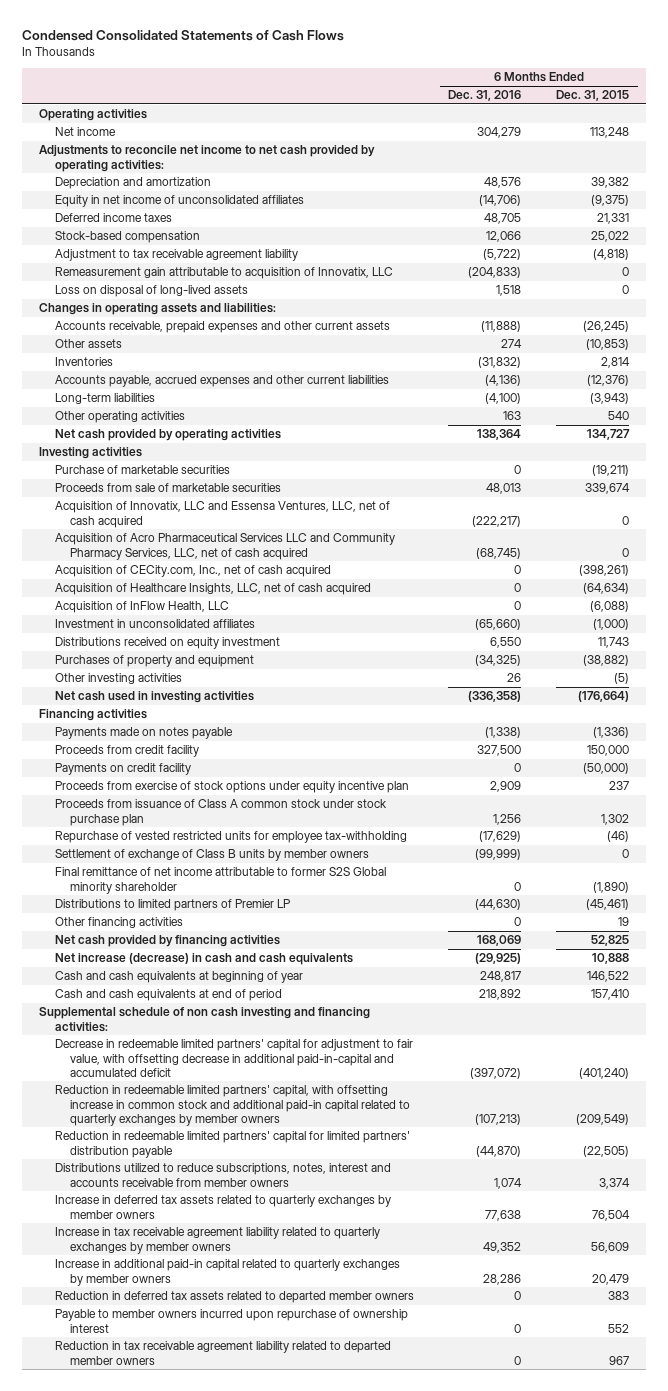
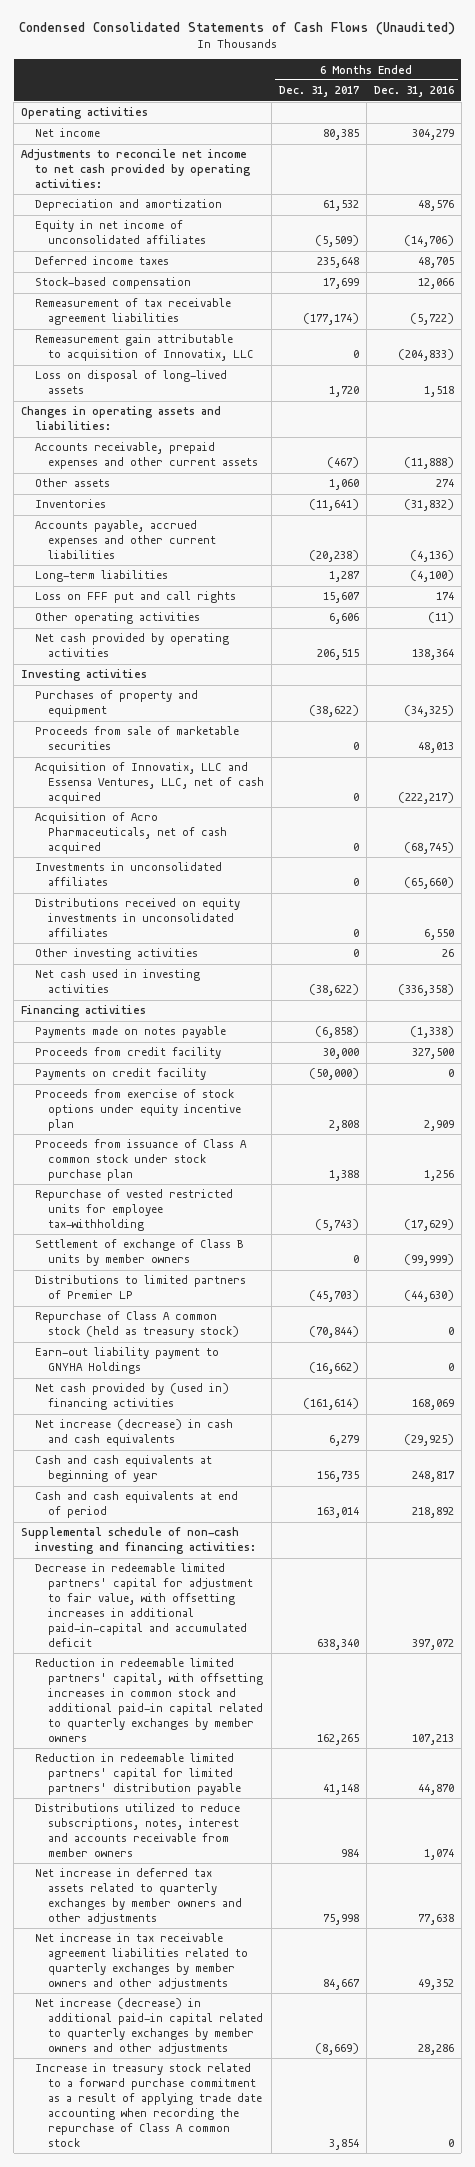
[21,30,344,42] Condensed Consolidated Statements of Cash Flows -> [19,21,456,35] Condensed Consolidated Statements of Cash Flows (Unaudited)
[556,90,630,102] Dec. 31, 2015 -> none
none -> [279,86,360,98] Dec. 31, 2017
[54,249,298,262] Adjustment to tax receivable agreement liability -> [34,298,231,326] Remeasurement of tax receivable agreement liabilities
none -> [34,591,236,604] Loss on FFF put and call rights
[503,411,522,421] 163 -> [427,612,454,624] (11)
[54,465,230,475] Purchase of marketable securities -> none
[54,655,254,668] Purchases of property and equipment -> [34,690,198,718] Purchases of property and equipment
[54,565,331,578] Acquisition of CECity.com, Inc., net of cash acquired -> none
[54,583,371,596] Acquisition of Healthcare Insights, LLC, net of cash acquired -> none
[54,601,229,614] Acquisition of InFlow Health, LLC -> none
[54,533,395,560] Acquisition of Acro Pharmaceutical Services LLC and Community Pharmacy Services, LLC, net of cash acquired -> [34,812,228,855] Acquisition of Acro Pharmaceuticals, net of cash acquired
[54,619,255,629] Investment in unconsolidated affiliates -> [34,862,222,887] Investments in unconsolidated affiliates
[54,637,280,650] Distributions received on equity investment -> [34,898,240,938] Distributions received on equity investments in unconsolidated affiliates
[54,867,386,894] Final remittance of net income attributable to former S2S Global minority shareholder -> none
[54,917,183,929] Other financing activities -> none
none -> [34,1311,240,1339] Repurchase of Class A common stock (held as treasury stock)
none -> [34,1347,219,1375] Earn-out liability payment to GNYHA Holdings
[54,935,280,948] Net cash provided by financing activities -> [34,1383,229,1411] Net cash provided by (used in) financing activities
[38,1007,370,1032] Supplemental schedule of non cash investing and financing activities: -> [21,1527,256,1555] Supplemental schedule of non-cash investing and financing activities:
[54,1039,413,1077] Decrease in redeemable limited partners' capital for adjustment to fair value, with offsetting decrease in additional paid-in-capital and accumulated deficit -> [34,1563,254,1647] Decrease in redeemable limited partners' capital for adjustment to fair value, with offsetting increases in additional paid-in-capital and accumulated deficit
[470,1067,522,1079] (397,072) -> [411,1638,454,1650] 397,072
[54,1085,411,1126] Reduction in redeemable limited partners' capital, with offsetting increase in common stock and additional paid-in capital related to quarterly exchanges by member owners -> [34,1658,264,1742] Reduction in redeemable limited partners' capital, with offsetting increases in common stock and additional paid-in capital related to quarterly exchanges by member owners
[475,1113,522,1125] (107,213) -> [411,1733,454,1745] 107,213
[476,1145,522,1157] (44,870) -> [417,1784,454,1796] 44,870
[54,1291,414,1304] Reduction in deferred tax assets related to departed member owners -> none
[54,1309,408,1333] Payable to member owners incurred upon repurchase of ownership interest -> none
[54,1341,391,1365] Reduction in tax receivable agreement liability related to departed member owners -> none
[54,1195,391,1219] Increase in deferred tax assets related to quarterly exchanges by member owners -> [34,1868,243,1924] Net increase in deferred tax assets related to quarterly exchanges by member owners and other adjustments
[54,1227,380,1254] Increase in tax receivable agreement liability related to quarterly exchanges by member owners -> [34,1933,249,1989] Net increase in tax receivable agreement liabilities related to quarterly exchanges by member owners and other adjustments
[54,1259,400,1286] Increase in additional paid-in capital related to quarterly exchanges by member owners -> [34,1998,264,2054] Net increase (decrease) in additional paid-in capital related to quarterly exchanges by member owners and other adjustments
none -> [34,2063,263,2147] Increase in treasury stock related to a forward purchase commitment as a result of applying trade date accounting when recording the repurchase of Class A common stock

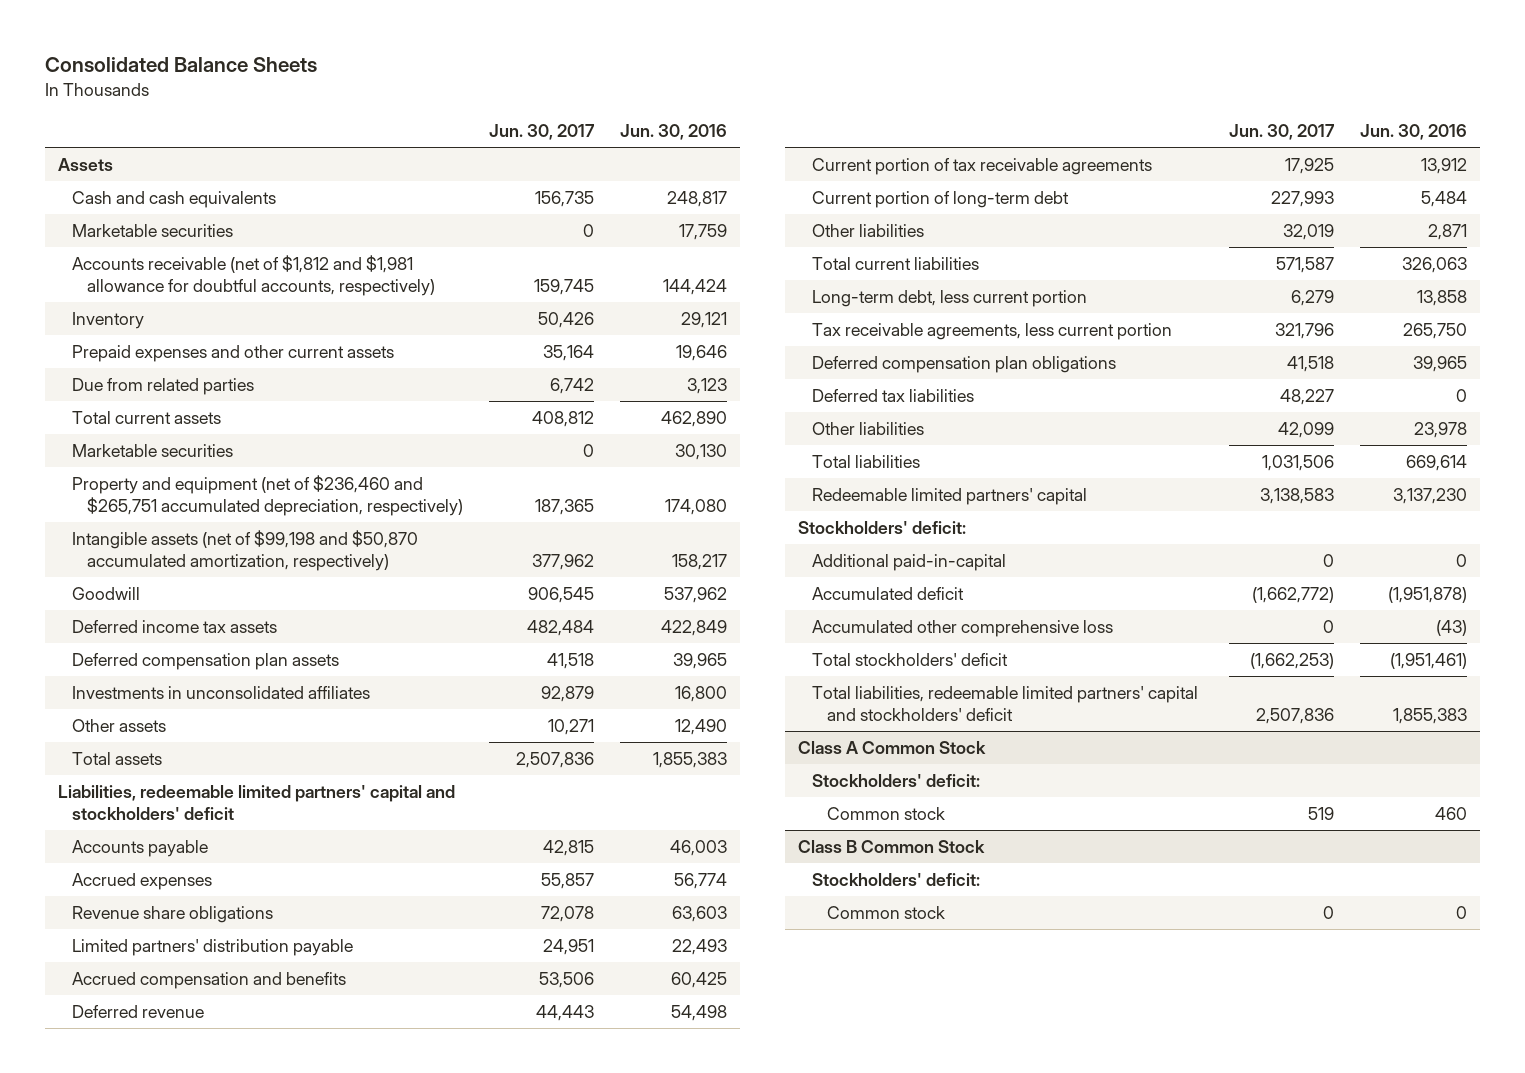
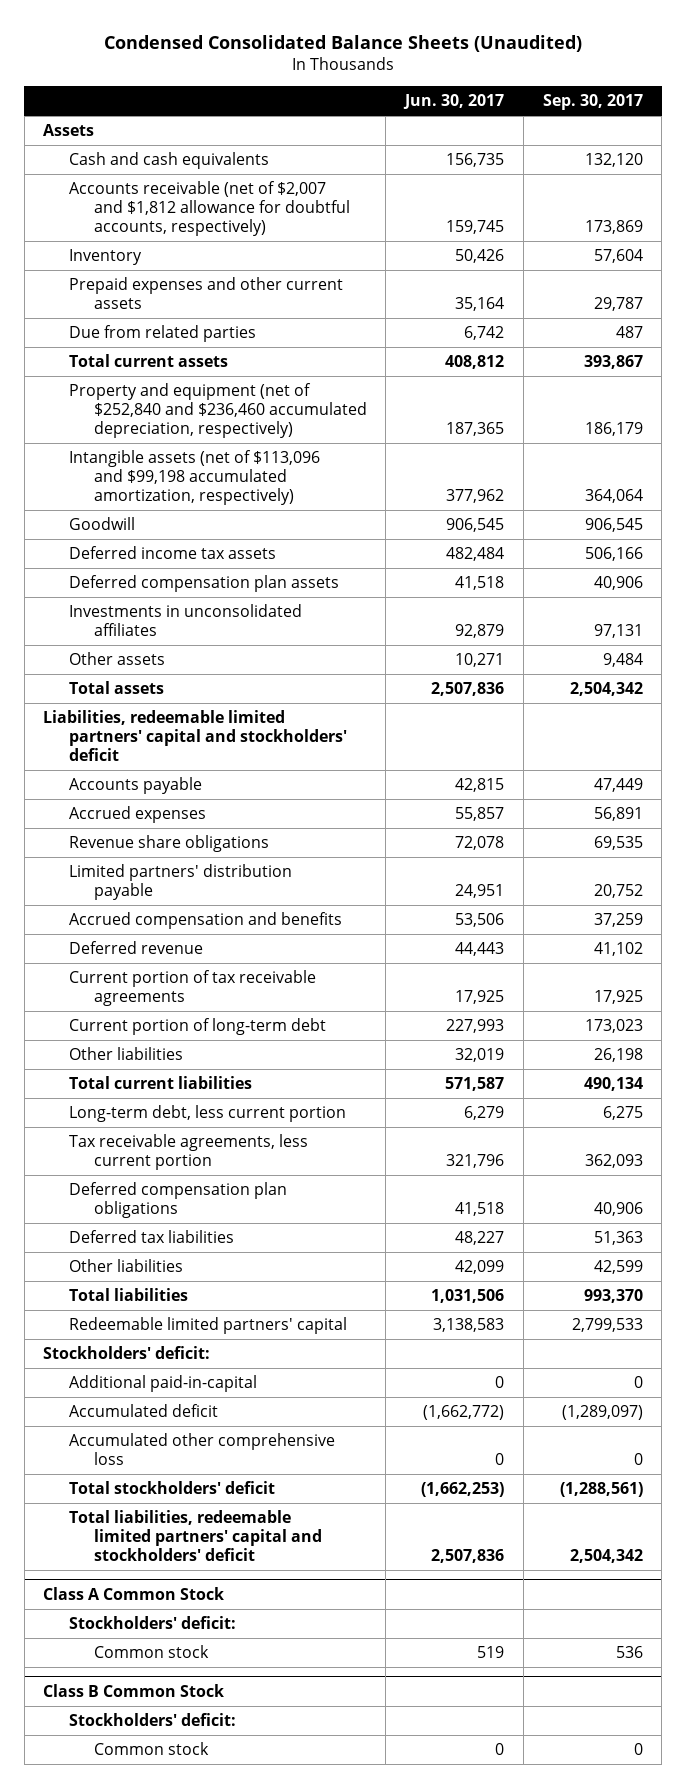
[44,57,317,73] Consolidated Balance Sheets -> [103,34,582,52] Condensed Consolidated Balance Sheets (Unaudited)
[620,124,728,141] Jun. 30, 2016 -> none
none -> [542,94,643,111] Sep. 30, 2017
[72,224,234,238] Marketable securities -> none
[72,255,435,296] Accounts receivable (net of $1,812 and $1,981 allowance for doubtful accounts, respectively) -> [68,181,350,237] Accounts receivable (net of $2,007 and $1,812 allowance for doubtful accounts, respectively)
[72,444,234,458] Marketable securities -> none
[72,475,463,516] Property and equipment (net of $236,460 and $265,751 accumulated depreciation, respectively) -> [68,383,367,439] Property and equipment (net of $252,840 and $236,460 accumulated depreciation, respectively)
[72,530,419,571] Intangible assets (net of $99,198 and $50,870 accumulated amortization, respectively) -> [68,450,320,506] Intangible assets (net of $113,096 and $99,198 accumulated amortization, respectively)

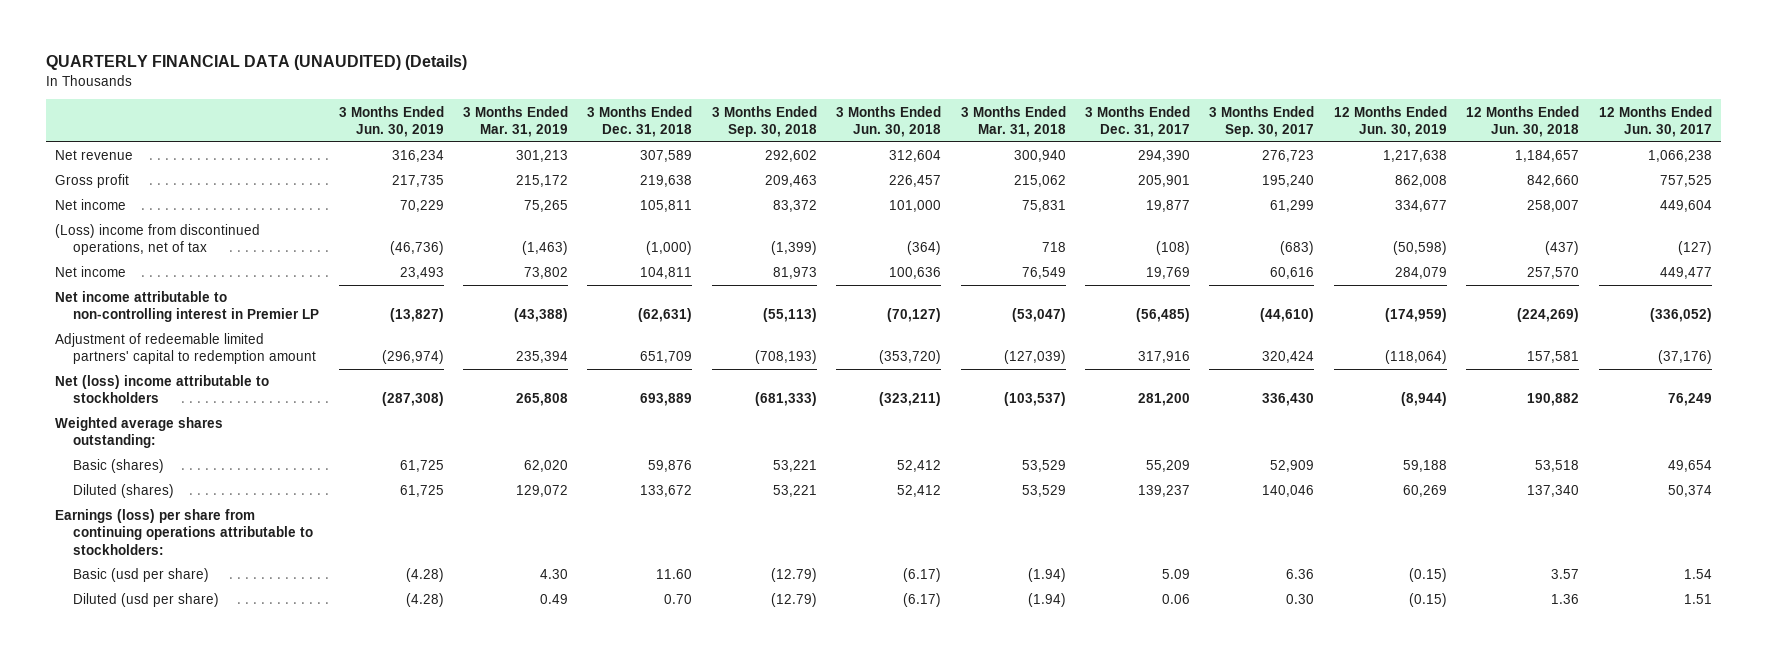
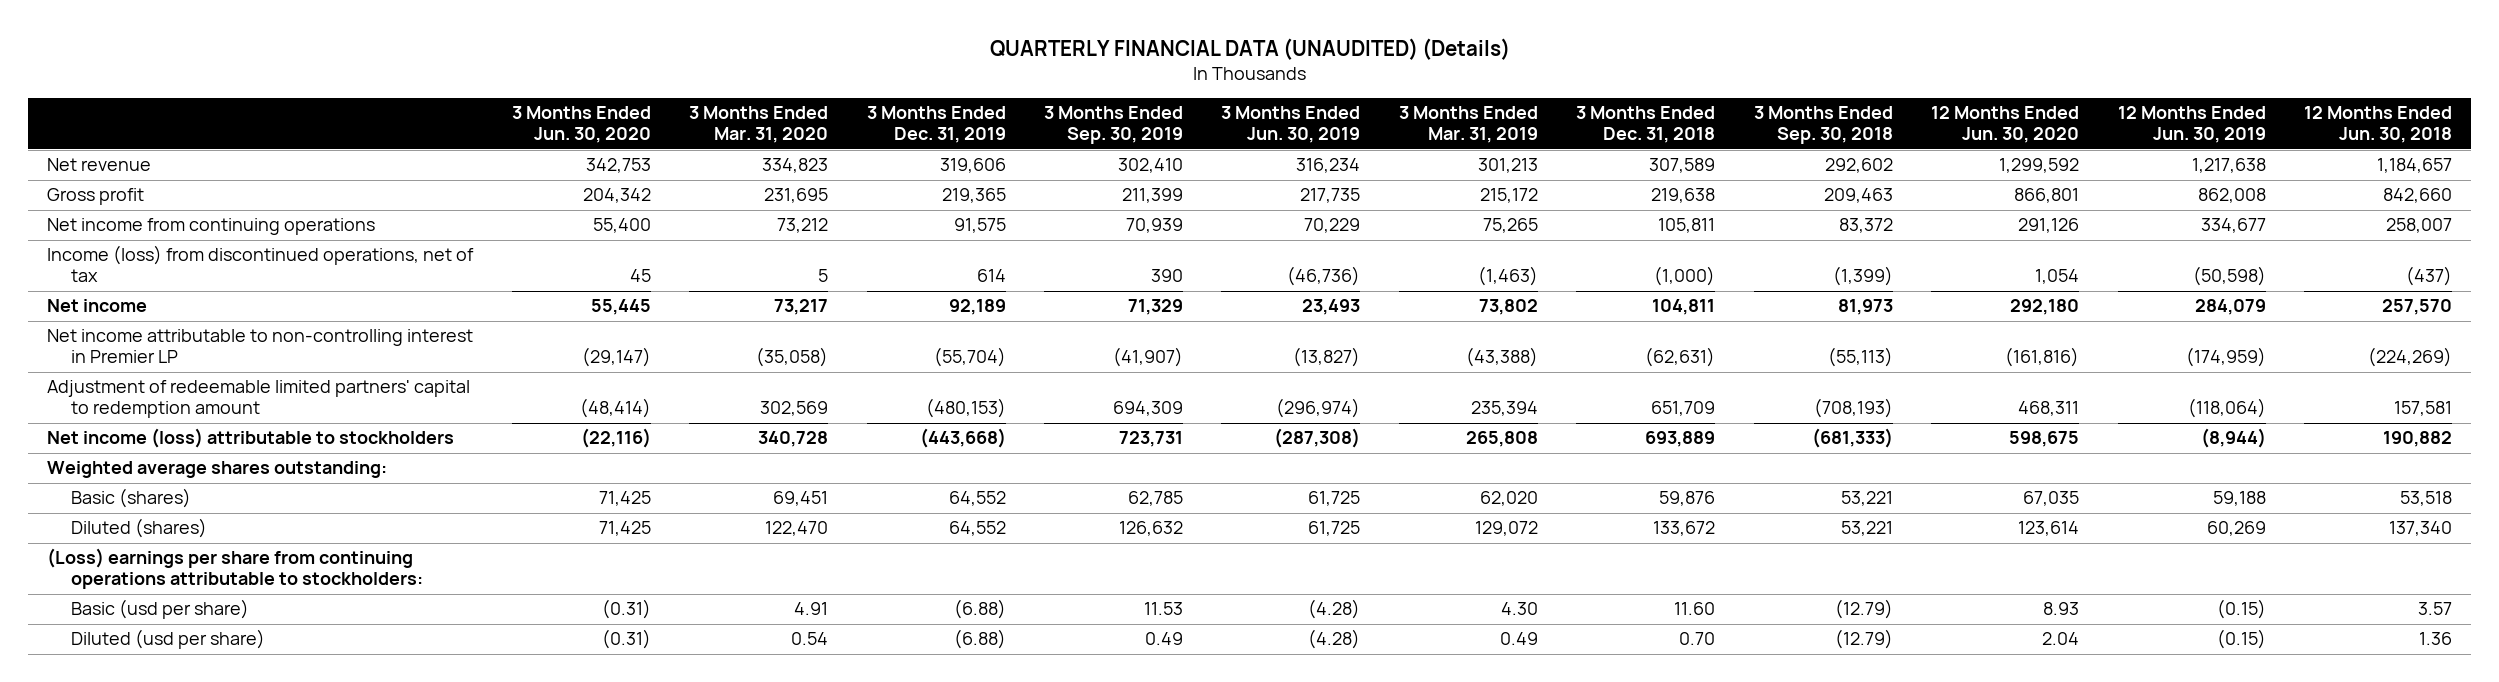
[836,105,942,137] 3 Months Ended Jun. 30, 2018 -> none
[960,105,1066,137] 3 Months Ended Mar. 31, 2018 -> none
[1085,105,1191,137] 3 Months Ended Dec. 31, 2017 -> none
[1209,105,1315,137] 3 Months Ended Sep. 30, 2017 -> none
[1598,105,1712,137] 12 Months Ended Jun. 30, 2017 -> none
none -> [511,106,651,144] 3 Months Ended Jun. 30, 2020
none -> [689,106,829,144] 3 Months Ended Mar. 31, 2020
none -> [866,106,1006,144] 3 Months Ended Dec. 31, 2019
none -> [1044,106,1184,145] 3 Months Ended Sep. 30, 2019
none -> [1931,106,2080,144] 12 Months Ended Jun. 30, 2020
[55,199,127,211] Net income -> [47,218,376,236] Net income from continuing operations
[55,224,261,256] (Loss) income from discontinued operations, net of tax -> [47,245,475,283] Income (loss) from discontinued operations, net of tax
[55,375,270,404] Net (loss) income attributable to stockholders -> [47,428,455,449] Net income (loss) attributable to stockholders
[55,509,314,555] Earnings (loss) per share from continuing operations attributable to stockholders: -> [47,548,424,590] (Loss) earnings per share from continuing operations attributable to stockholders:

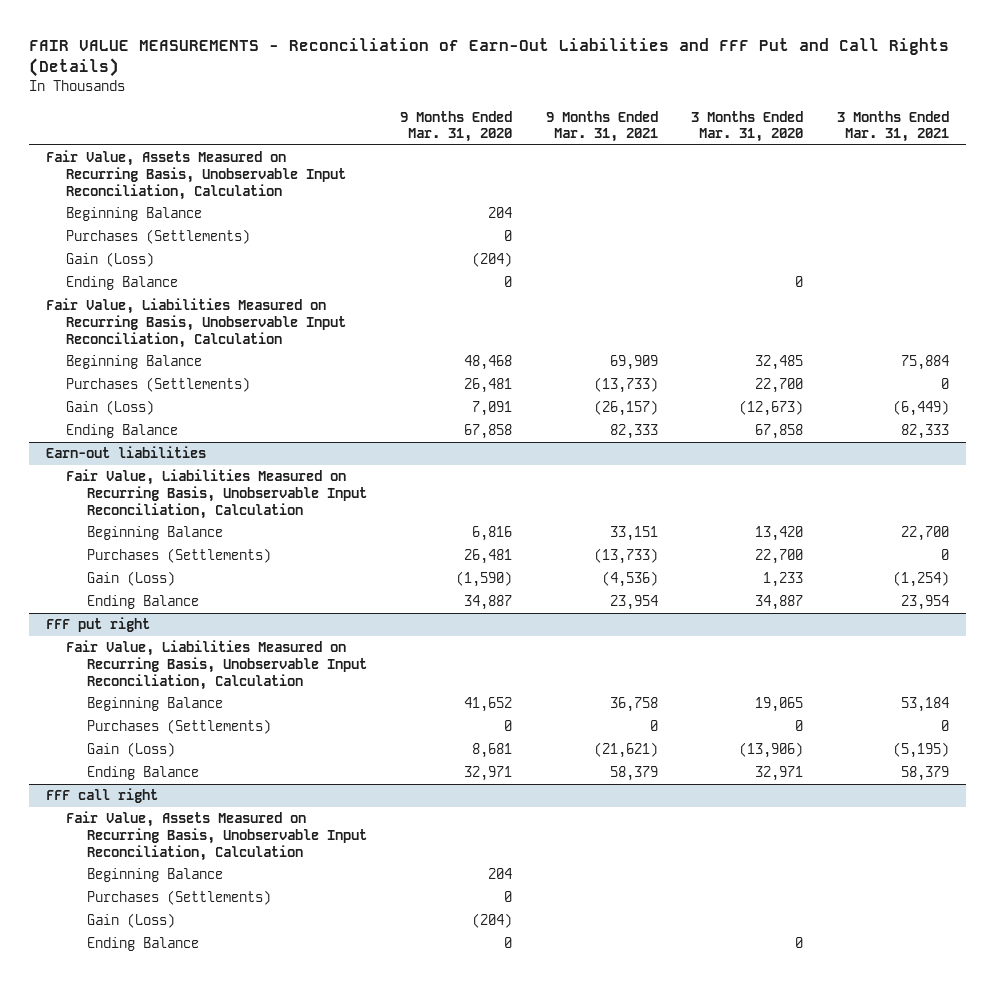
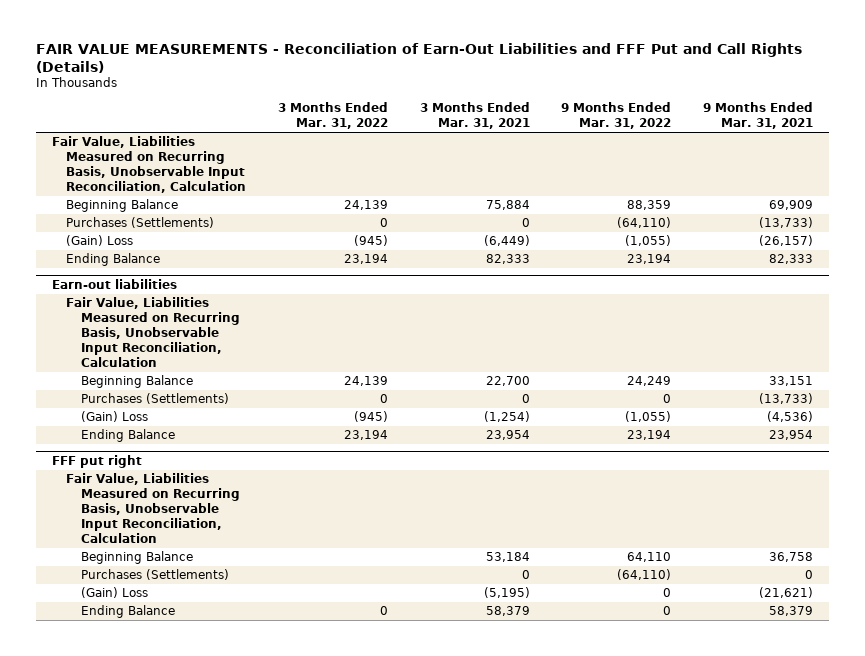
[400,110,513,143] 9 Months Ended Mar. 31, 2020 -> none
[691,110,804,143] 3 Months Ended Mar. 31, 2020 -> none
none -> [278,102,389,130] 3 Months Ended Mar. 31, 2022
none -> [561,102,672,130] 9 Months Ended Mar. 31, 2022
[45,150,347,200] Fair Value, Assets Measured on Recurring Basis, Unobservable Input Reconciliation, Calculation -> none
[66,207,203,222] Beginning Balance -> none
[66,229,251,245] Purchases (Settlements) -> none
[66,252,155,268] Gain (Loss) -> none
[66,276,179,291] Ending Balance -> none
[66,400,155,416] Gain (Loss) -> [66,235,134,247] (Gain) Loss
[87,571,176,587] Gain (Loss) -> [80,411,148,423] (Gain) Loss
[87,742,176,758] Gain (Loss) -> [80,587,148,599] (Gain) Loss
[45,788,158,804] FFF call right -> none
[66,811,368,861] Fair Value, Assets Measured on Recurring Basis, Unobservable Input Reconciliation, Calculation -> none
[87,868,224,883] Beginning Balance -> none
[87,890,272,906] Purchases (Settlements) -> none
[87,913,176,929] Gain (Loss) -> none
[87,937,200,952] Ending Balance -> none

